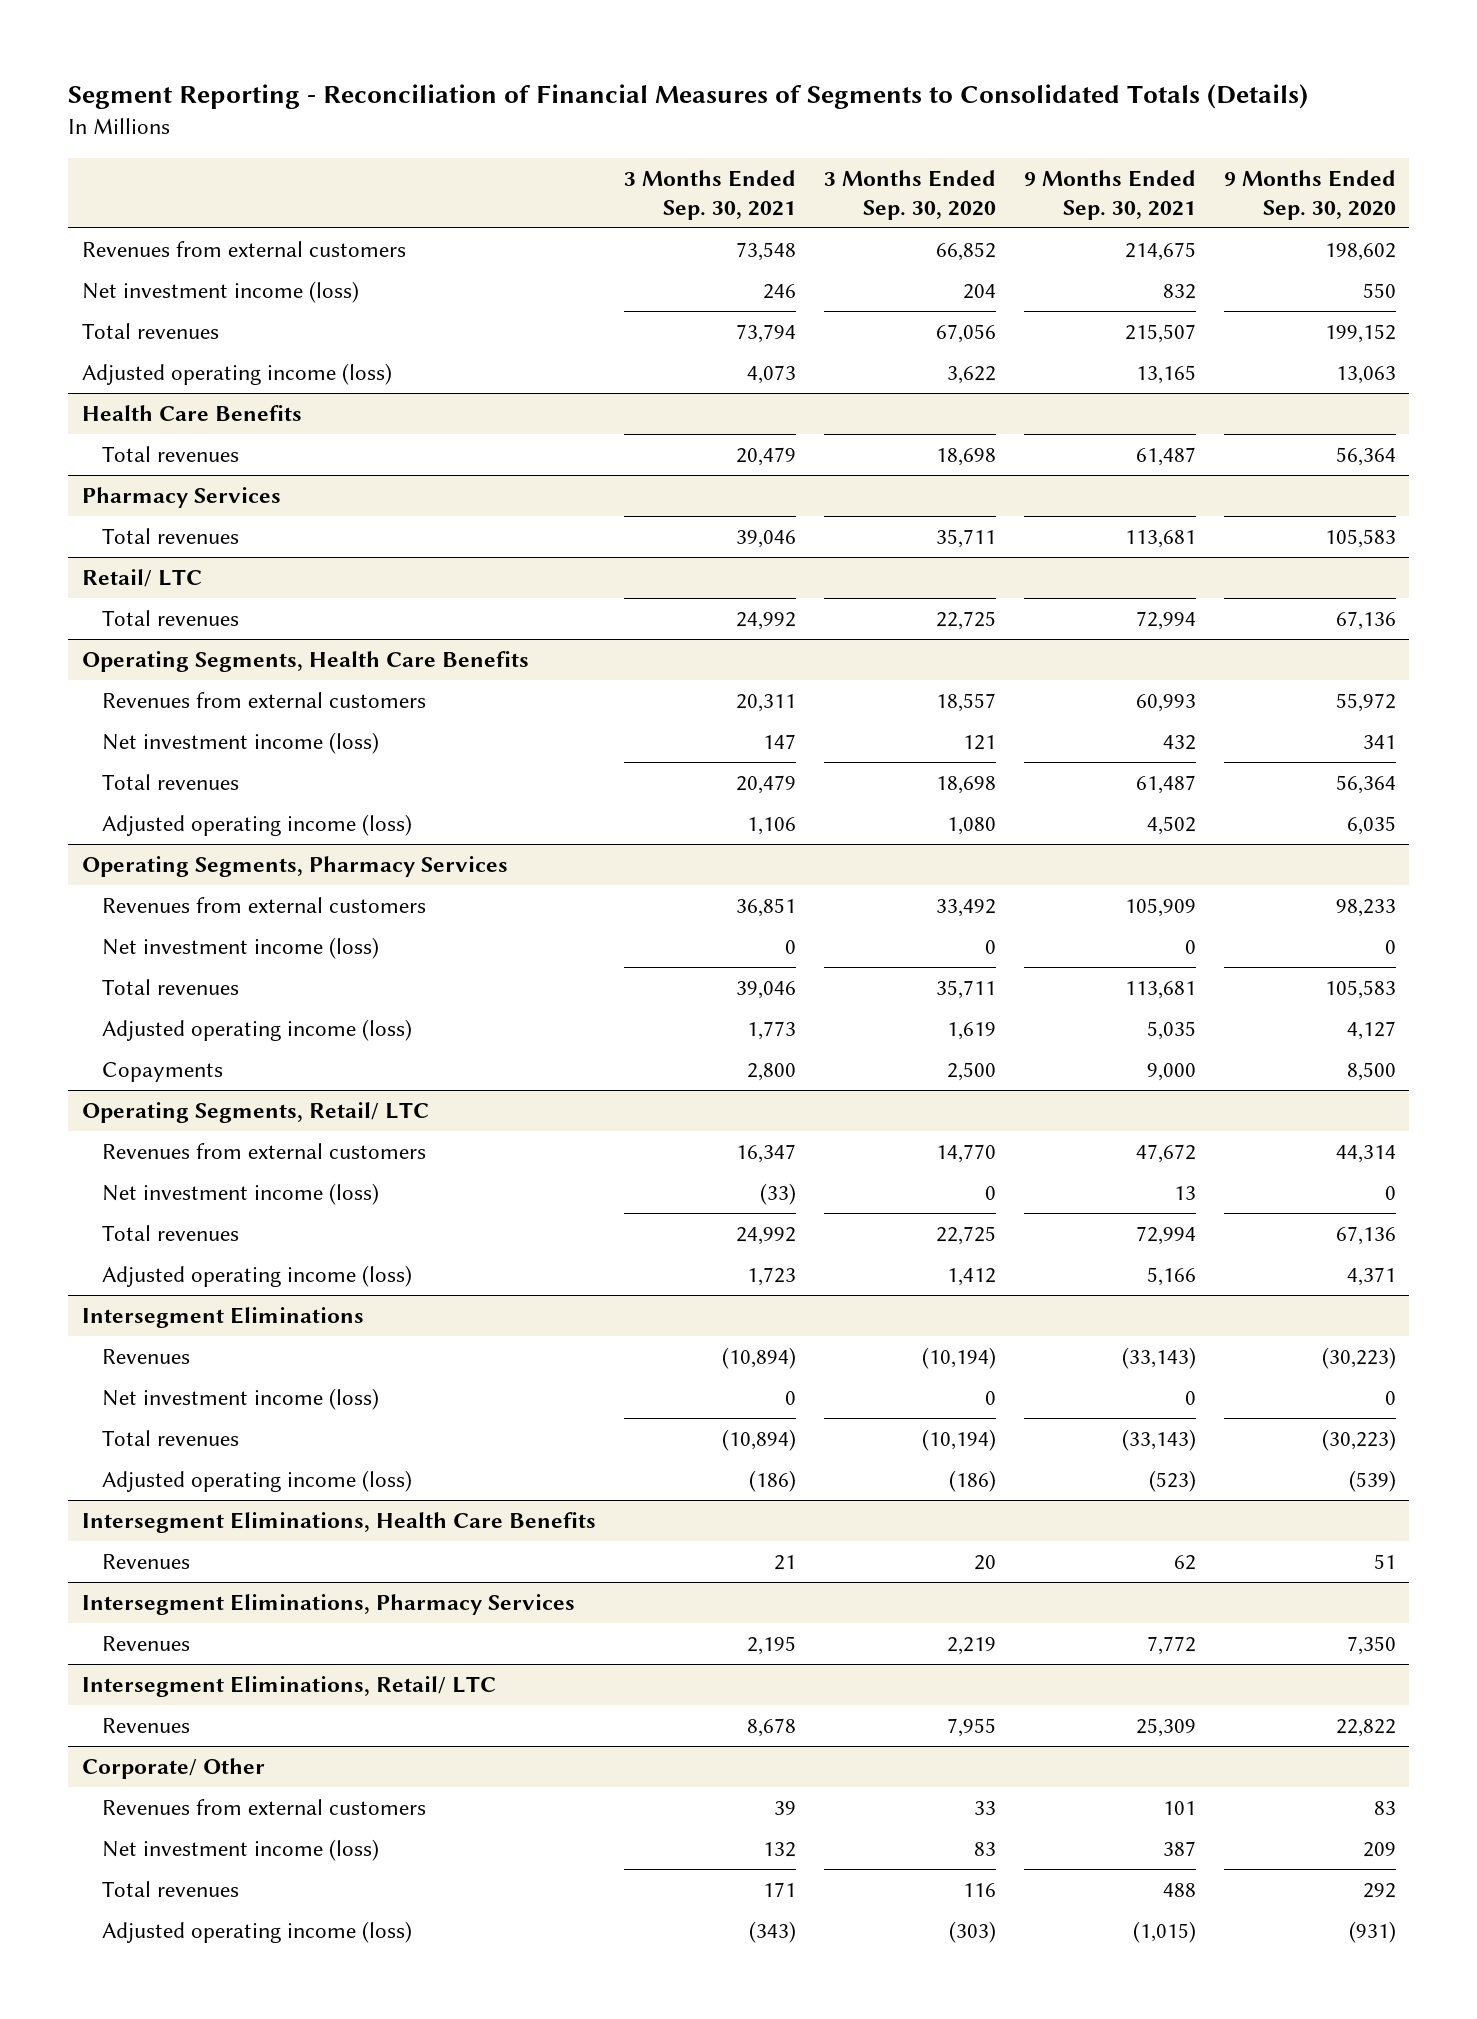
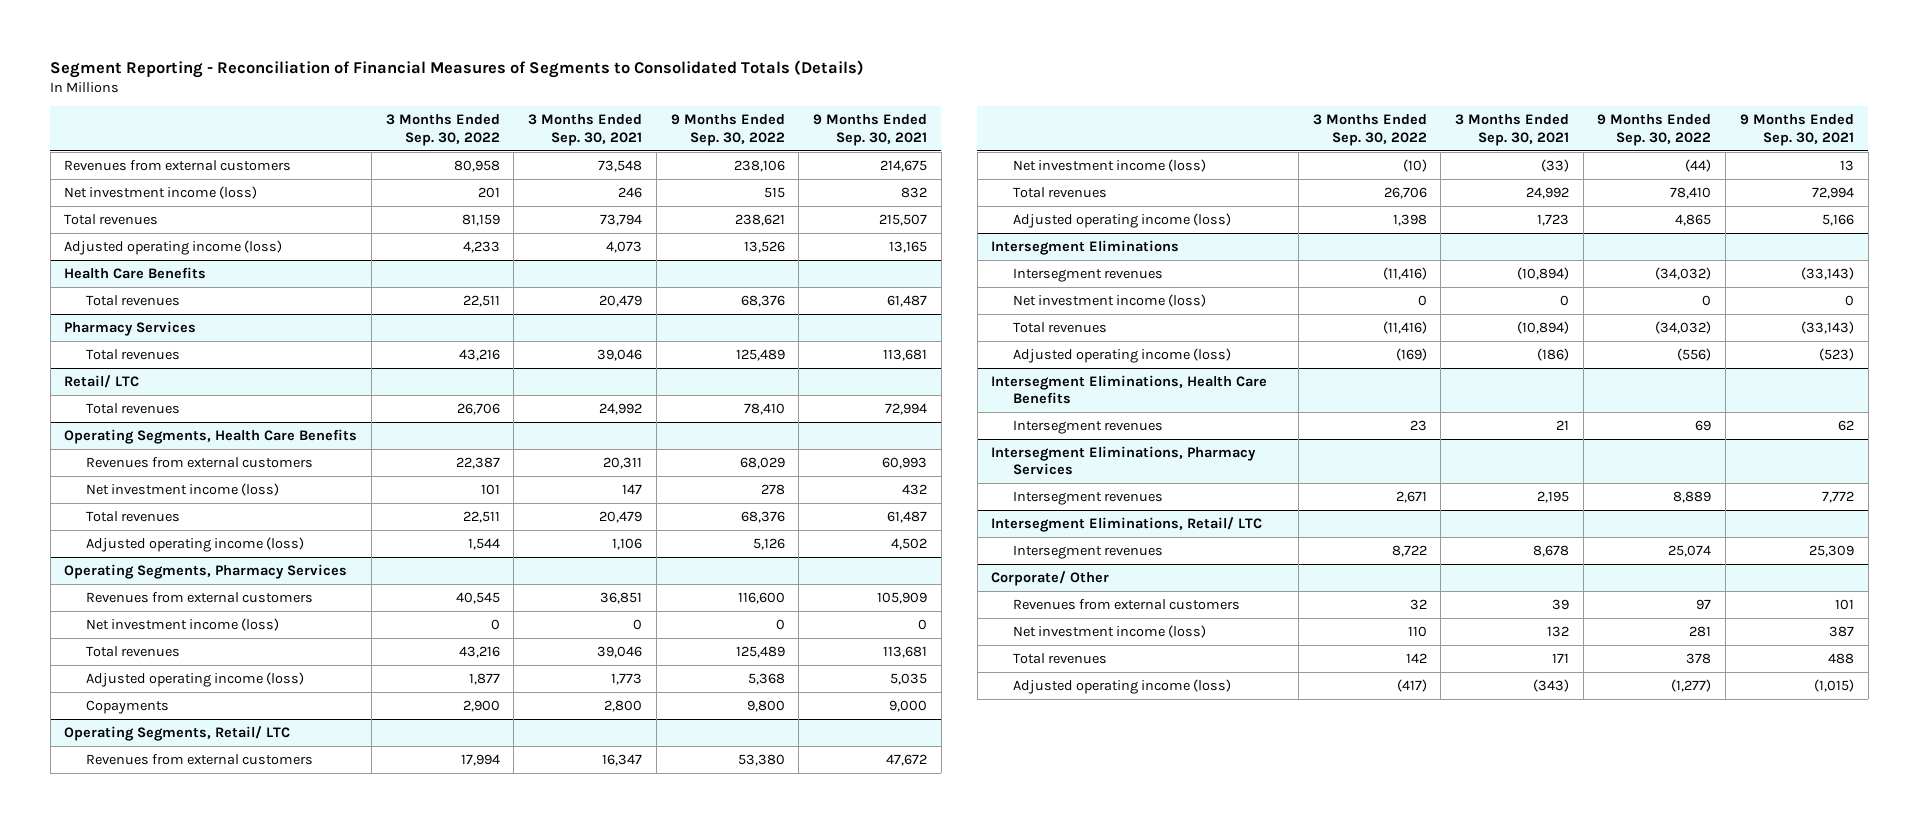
[823,169,996,220] 3 Months Ended Sep. 30, 2020 -> none
[1223,169,1396,220] 9 Months Ended Sep. 30, 2020 -> none
none -> [385,114,500,146] 3 Months Ended Sep. 30, 2022
none -> [670,114,785,146] 9 Months Ended Sep. 30, 2022
[102,1349,191,1365] Revenues -> [1012,267,1163,282] Intersegment revenues
[102,1554,191,1570] Revenues -> [1012,419,1163,434] Intersegment revenues
[102,1636,191,1652] Revenues -> [1012,490,1163,505] Intersegment revenues
[102,1718,191,1734] Revenues -> [1012,544,1163,559] Intersegment revenues

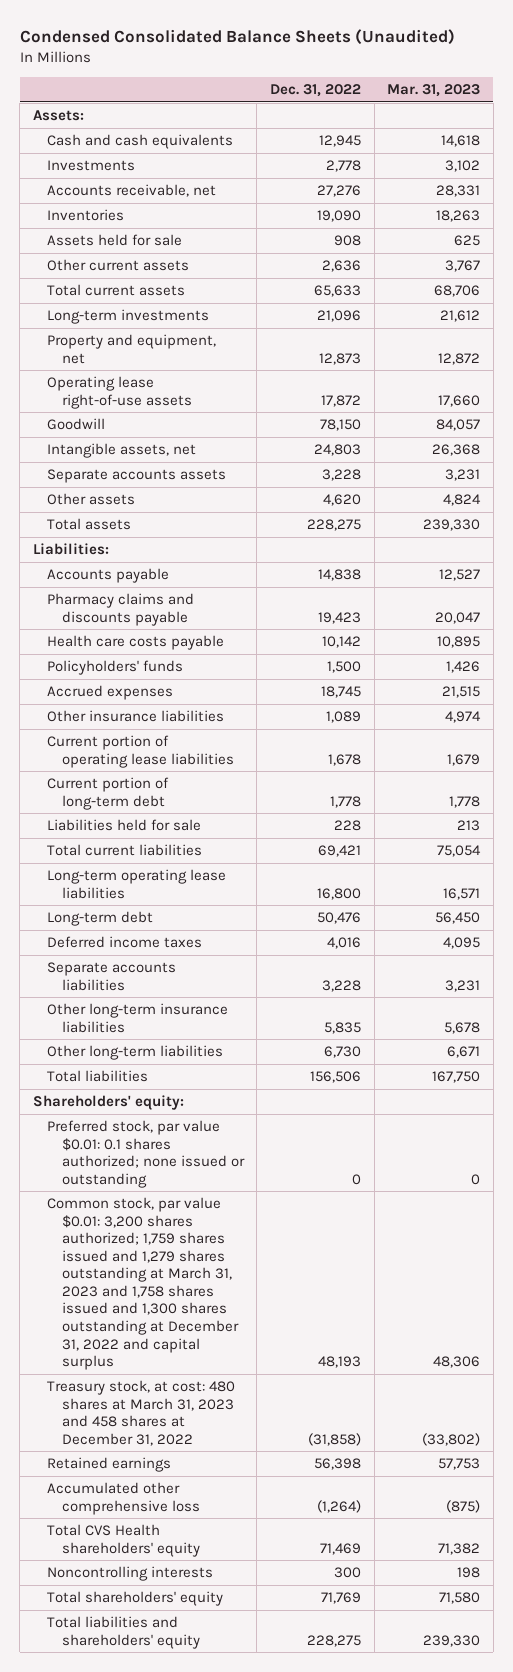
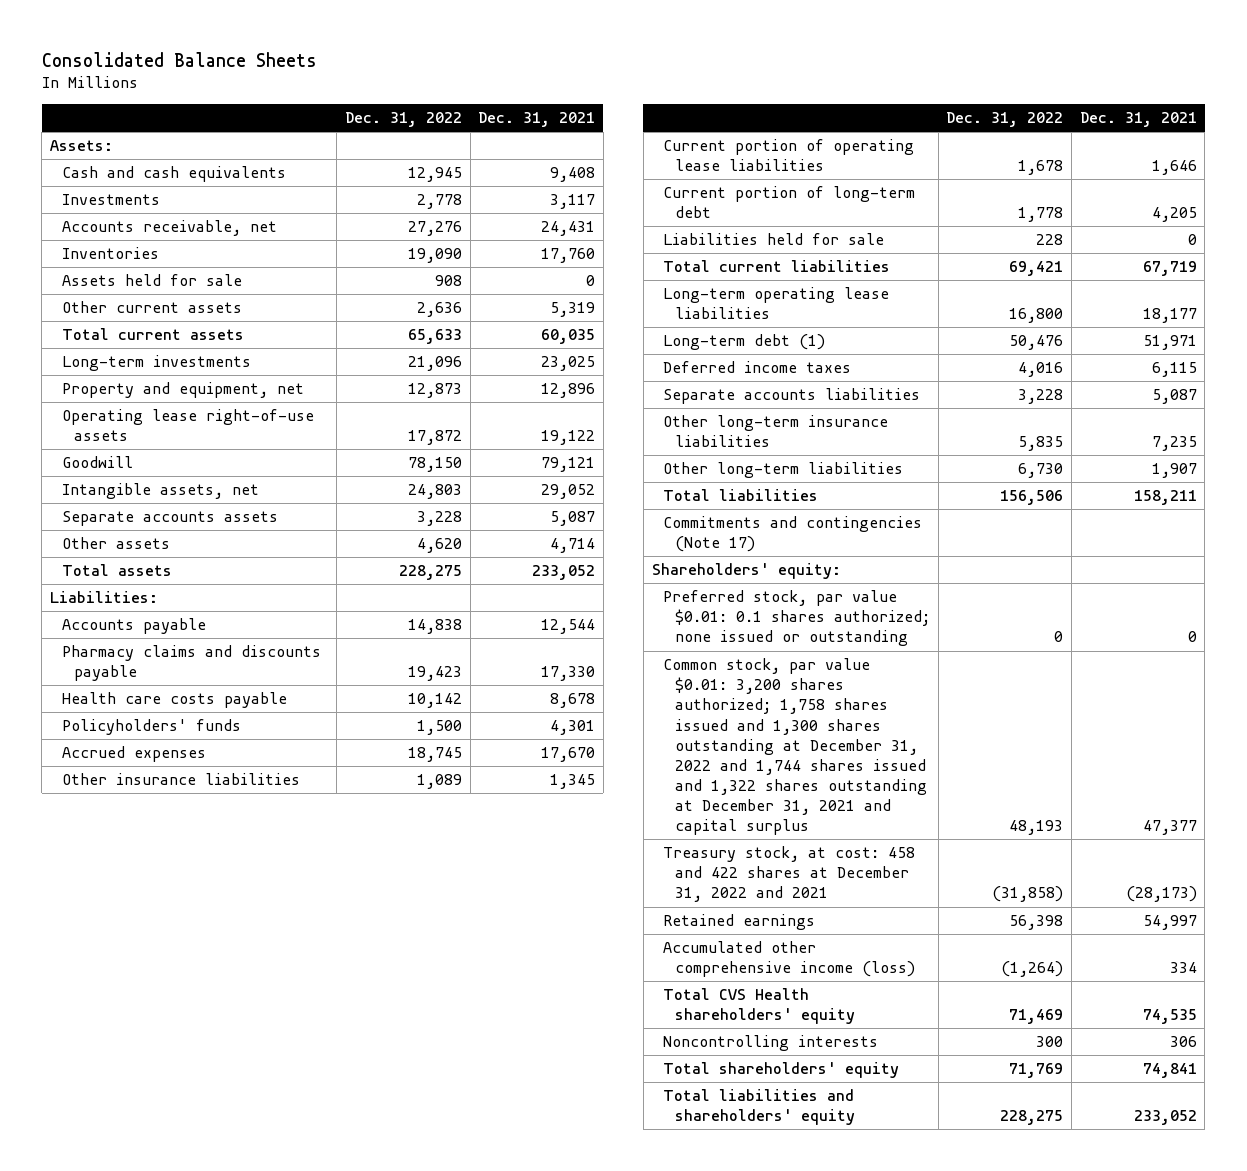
[19,29,455,46] Condensed Consolidated Balance Sheets (Unaudited) -> [41,51,317,67] Consolidated Balance Sheets
[387,84,481,98] Mar. 31, 2023 -> none
none -> [478,112,596,128] Dec. 31, 2021
[47,911,154,927] Long-term debt -> [663,334,826,351] Long-term debt (1)
none -> [663,516,923,553] Commitments and contingencies (Note 17)
[47,1197,239,1371] Common stock, par value $0.01: 3,200 shares authorized; 1,759 shares issued and 1,279 shares outstanding at March 31, 2023 and 1,758 shares issued and 1,300 shares outstanding at December 31, 2022 and capital surplus -> [663,658,928,836] Common stock, par value $0.01: 3,200 shares authorized; 1,758 shares issued and 1,300 shares outstanding at December 31, 2022 and 1,744 shares issued and 1,322 shares outstanding at December 31, 2021 and capital surplus
[47,1380,236,1446] Treasury stock, at cost: 480 shares at March 31, 2023 and 458 shares at December 31, 2022 -> [663,846,916,903] Treasury stock, at cost: 458 and 422 shares at December 31, 2022 and 2021
[47,1482,200,1515] Accumulated other comprehensive loss -> [663,941,916,978] Accumulated other comprehensive income (loss)

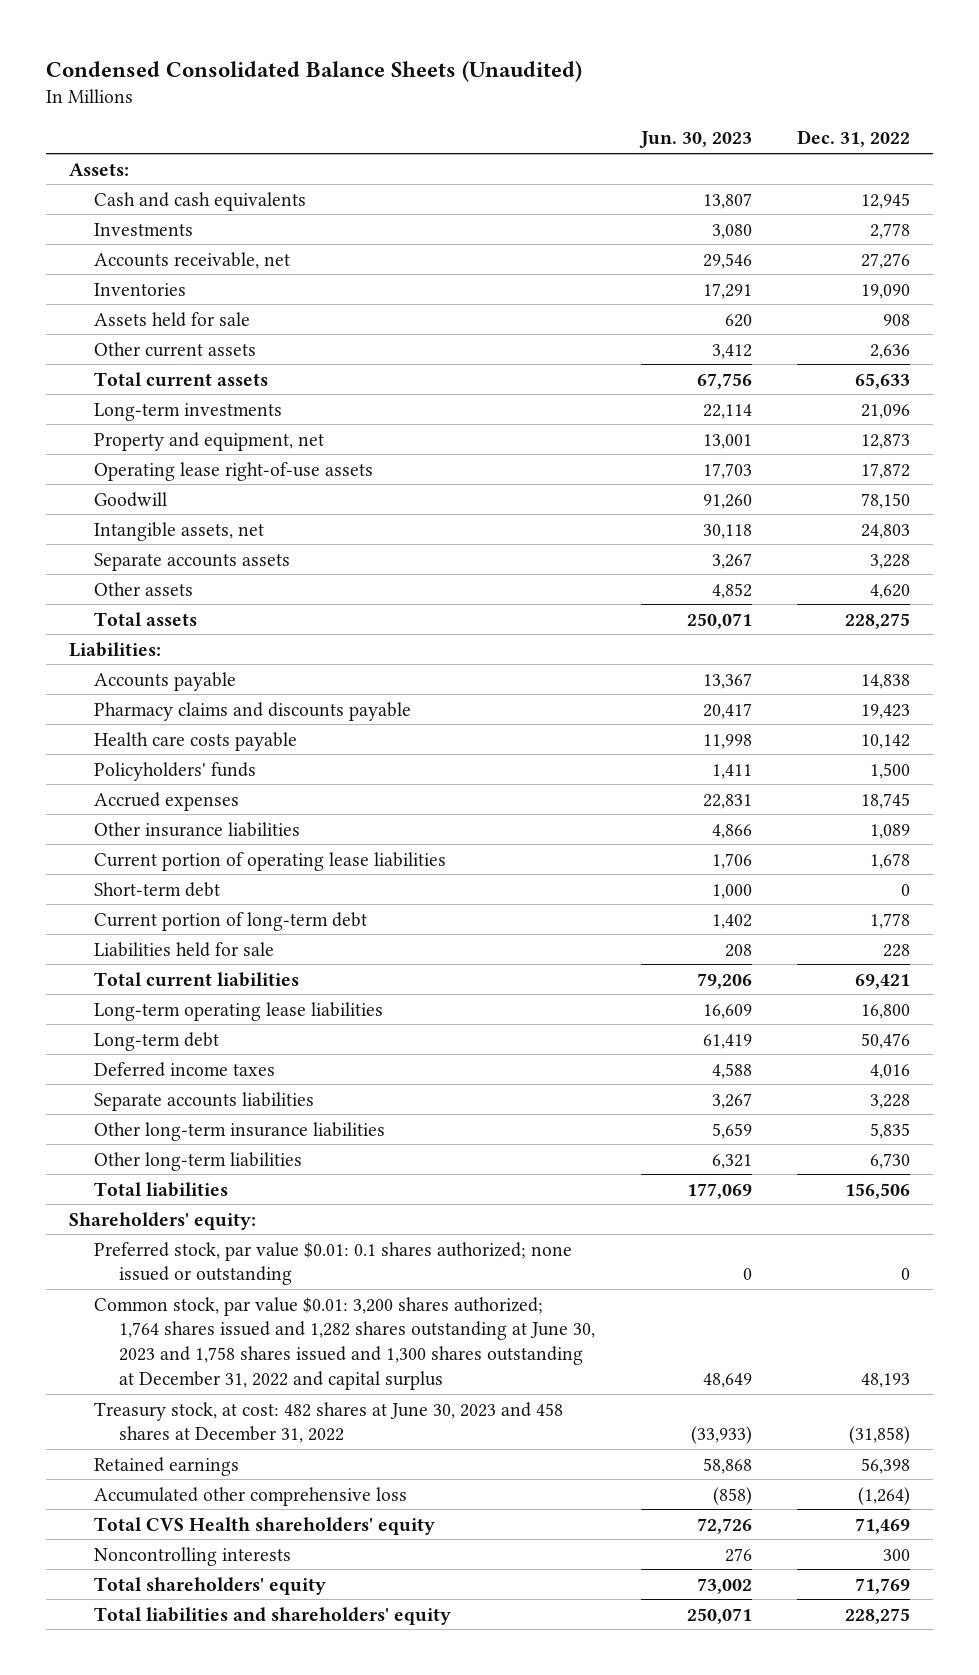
[41,51,317,67] Consolidated Balance Sheets -> [46,60,583,82] Condensed Consolidated Balance Sheets (Unaudited)
[478,112,596,128] Dec. 31, 2021 -> none
none -> [638,131,752,149] Jun. 30, 2023
none -> [93,881,220,897] Short-term debt
[663,334,826,351] Long-term debt (1) -> [93,1031,219,1051] Long-term debt
[663,516,923,553] Commitments and contingencies (Note 17) -> none
[663,658,928,836] Common stock, par value $0.01: 3,200 shares authorized; 1,758 shares issued and 1,300 shares outstanding at December 31, 2022 and 1,744 shares issued and 1,322 shares outstanding at December 31, 2021 and capital surplus -> [93,1296,595,1391] Common stock, par value $0.01: 3,200 shares authorized; 1,764 shares issued and 1,282 shares outstanding at June 30, 2023 and 1,758 shares issued and 1,300 shares outstanding at December 31, 2022 and capital surplus
[663,846,916,903] Treasury stock, at cost: 458 and 422 shares at December 31, 2022 and 2021 -> [93,1401,563,1444] Treasury stock, at cost: 482 shares at June 30, 2023 and 458 shares at December 31, 2022
[663,941,916,978] Accumulated other comprehensive income (loss) -> [93,1486,407,1506] Accumulated other comprehensive loss

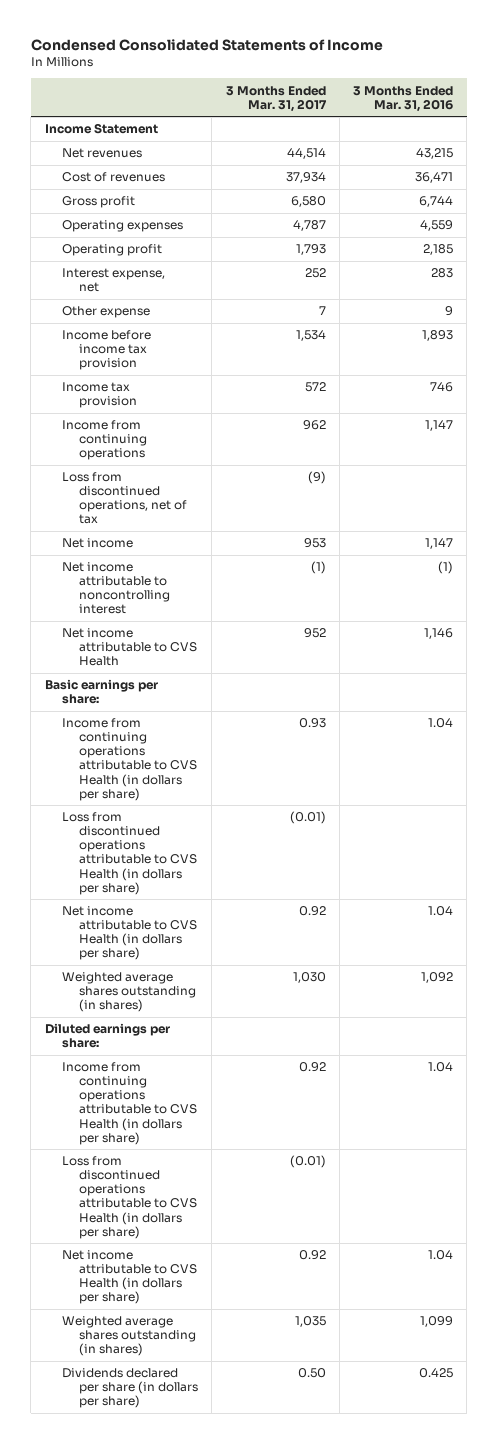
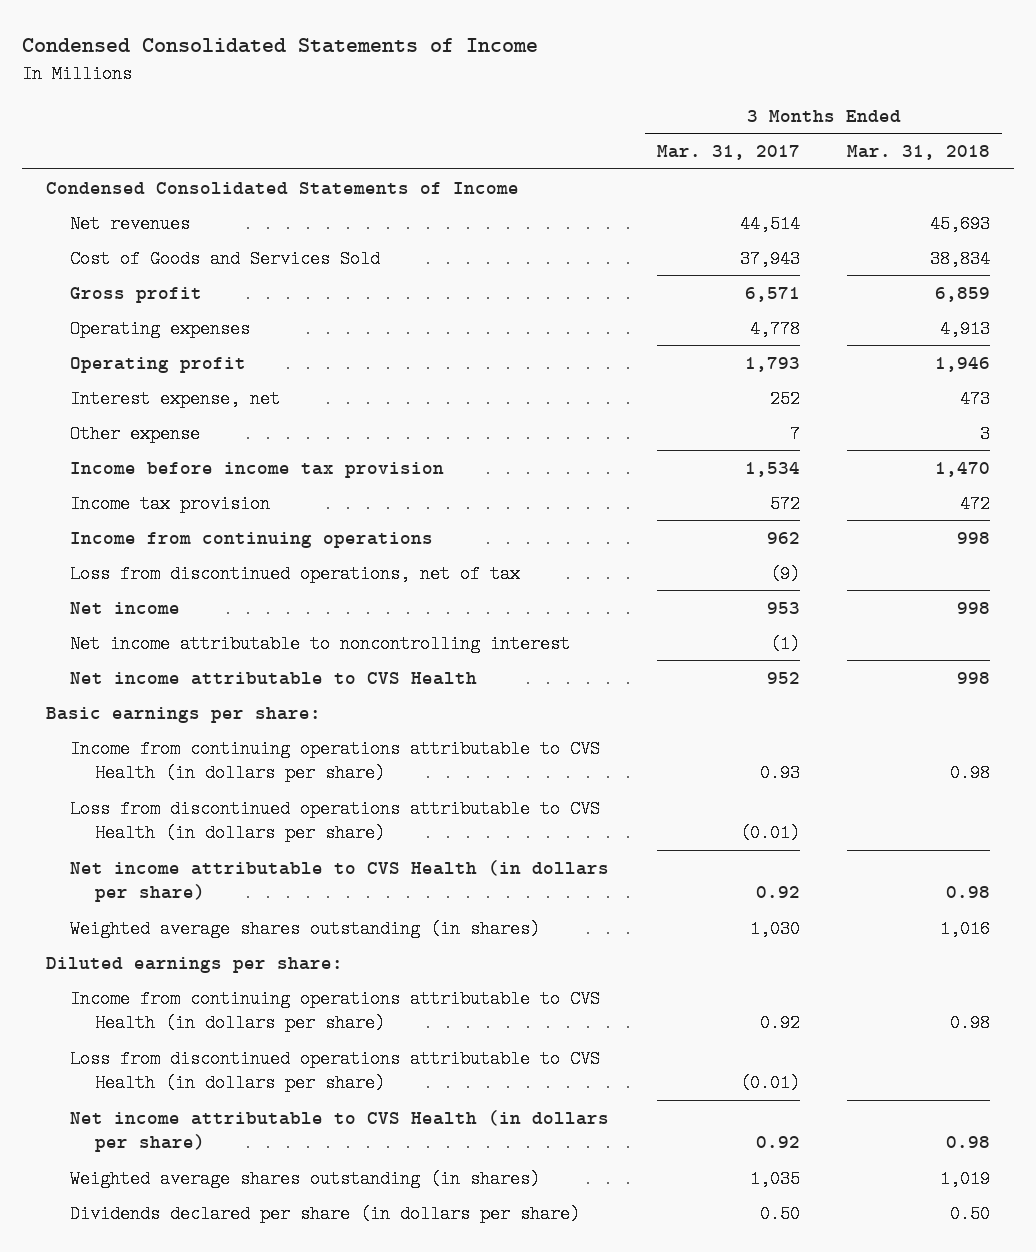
[353,85,454,112] 3 Months Ended Mar. 31, 2016 -> none
none -> [847,145,991,161] Mar. 31, 2018
[44,123,158,135] Income Statement -> [45,181,519,195] Condensed Consolidated Statements of Income
[61,172,165,183] Cost of revenues -> none
none -> [70,249,381,268] Cost of Goods and Services Sold
[290,196,326,208] 6,580 -> [744,286,800,302] 6,571
[292,220,326,232] 4,787 -> [749,319,800,338] 4,778

